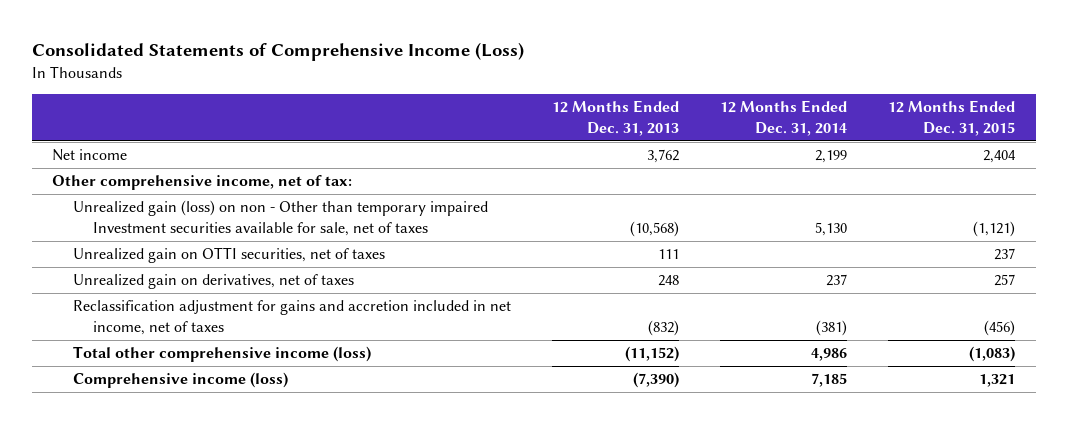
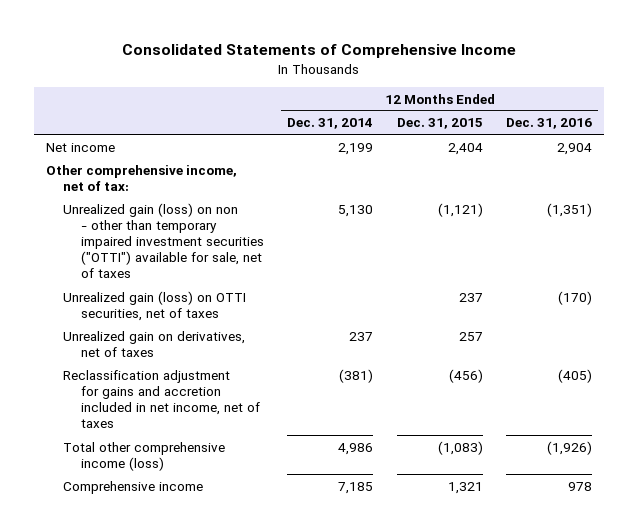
[31,42,524,62] Consolidated Statements of Comprehensive Income (Loss) -> [122,44,517,59] Consolidated Statements of Comprehensive Income
[551,100,679,136] 12 Months Ended Dec. 31, 2013 -> none
none -> [505,118,592,130] Dec. 31, 2016
[72,200,488,236] Unrealized gain (loss) on non - Other than temporary impaired Investment securities available for sale, net of taxes -> [63,202,264,278] Unrealized gain (loss) on non - other than temporary impaired investment securities ("OTTI") available for sale, net of taxes
[72,247,385,264] Unrealized gain on OTTI securities, net of taxes -> [63,290,247,321] Unrealized gain (loss) on OTTI securities, net of taxes
[72,372,288,389] Comprehensive income (loss) -> [63,480,204,494] Comprehensive income

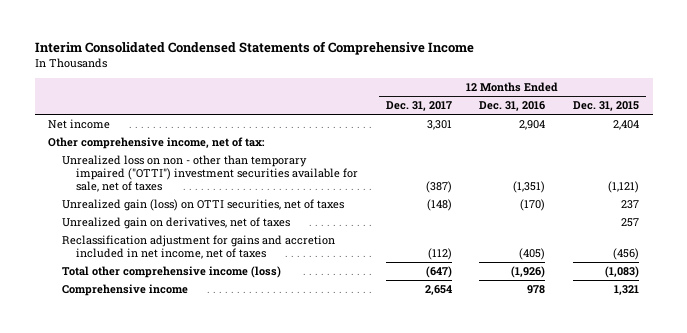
[122,44,517,59] Consolidated Statements of Comprehensive Income -> [34,40,474,55] Interim Consolidated Condensed Statements of Comprehensive Income
[287,118,374,130] Dec. 31, 2014 -> none
none -> [385,101,452,112] Dec. 31, 2017
[63,202,264,278] Unrealized gain (loss) on non - other than temporary impaired investment securities ("OTTI") available for sale, net of taxes -> [62,155,359,192] Unrealized loss on non - other than temporary impaired ("OTTI") investment securities available for sale, net of taxes

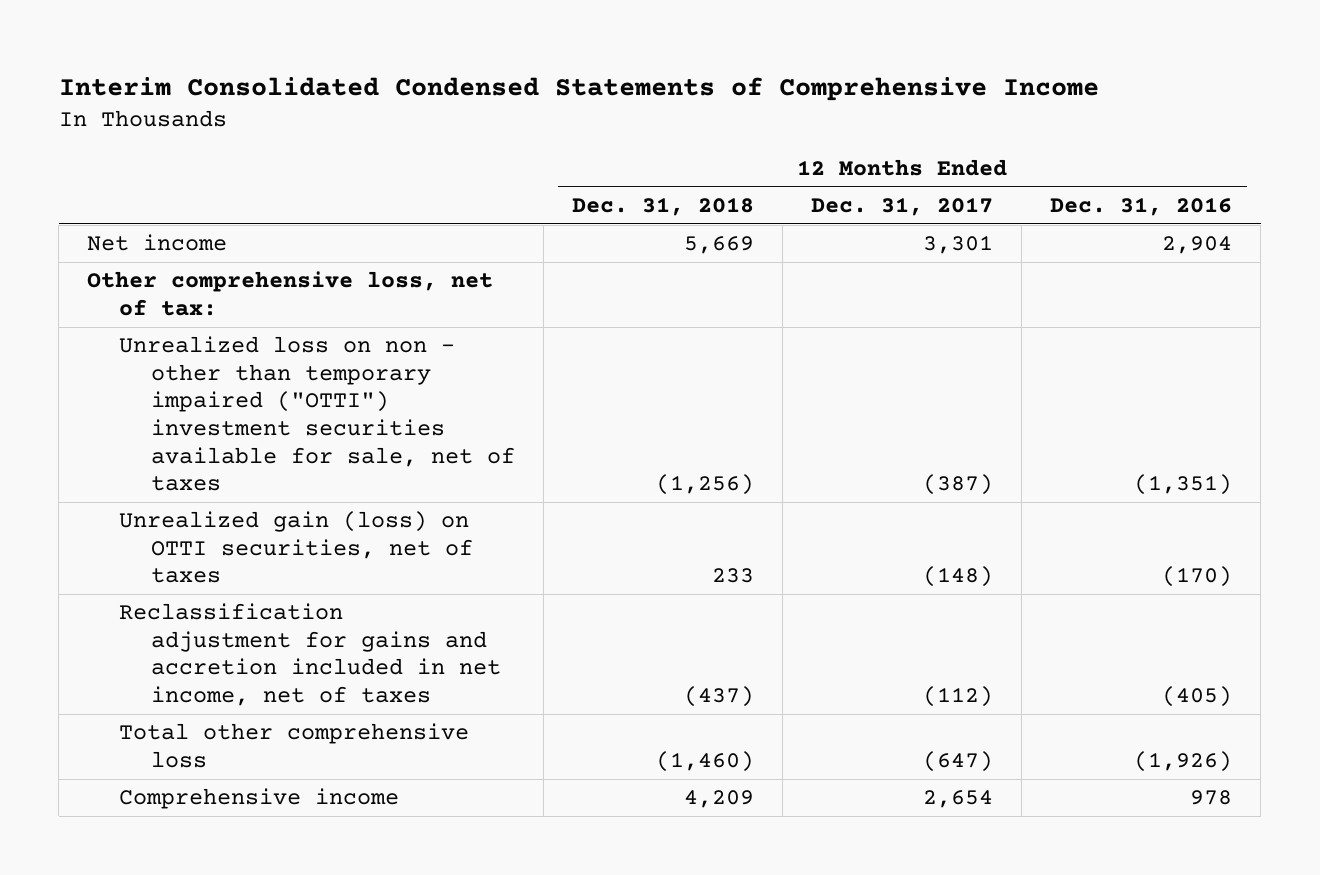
[572,101,639,112] Dec. 31, 2015 -> none
none -> [572,197,755,217] Dec. 31, 2018
[48,137,266,150] Other comprehensive income, net of tax: -> [87,271,494,316] Other comprehensive loss, net of tax:
[62,217,291,230] Unrealized gain on derivatives, net of taxes -> none
[62,266,282,279] Total other comprehensive income (loss) -> [119,723,470,768] Total other comprehensive loss

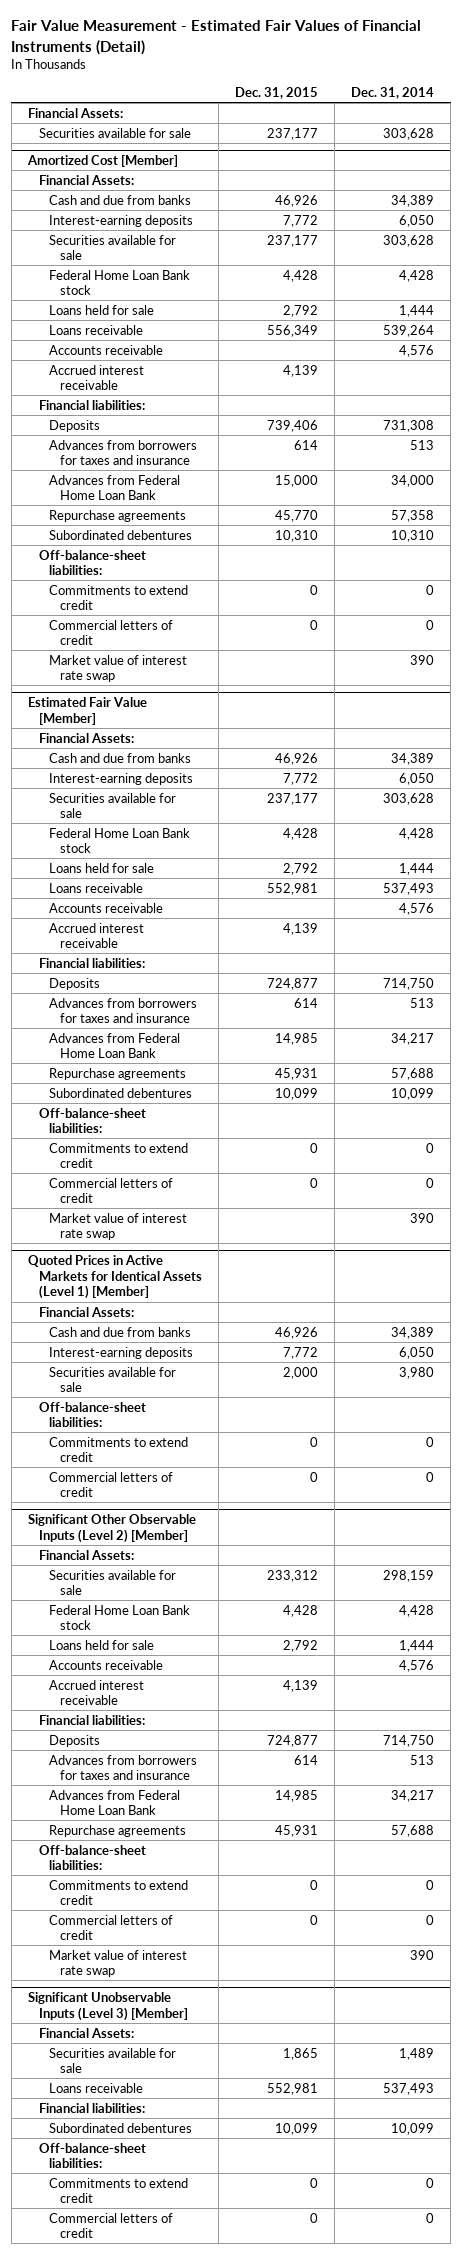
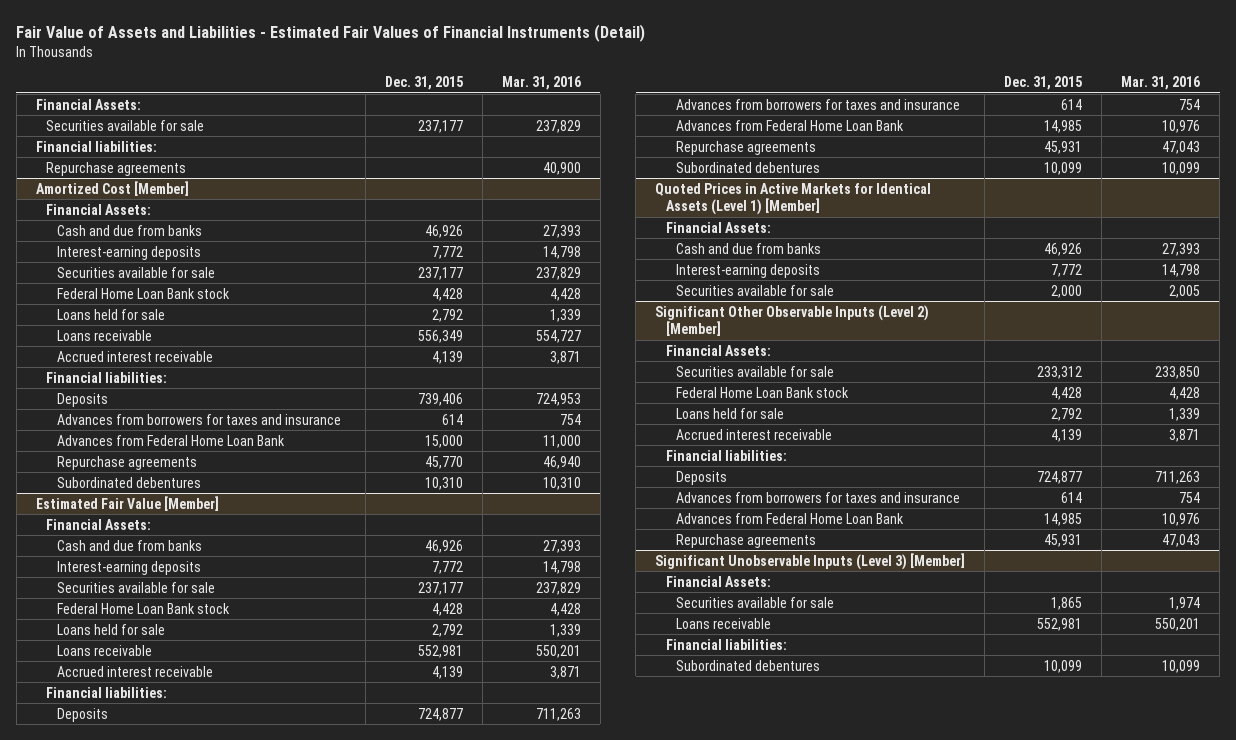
[11,20,422,55] Fair Value Measurement - Estimated Fair Values of Financial Instruments (Detail) -> [16,24,646,43] Fair Value of Assets and Liabilities - Estimated Fair Values of Financial Instruments (Detail)
[351,86,435,99] Dec. 31, 2014 -> none
none -> [501,75,581,90] Mar. 31, 2016
none -> [35,140,157,152] Financial liabilities:
none -> [46,161,187,176] Repurchase agreements
[49,344,164,355] Accounts receivable -> none
[38,549,146,576] Off-balance-sheet liabilities: -> none
[49,584,189,611] Commitments to extend credit -> none
[49,619,174,646] Commercial letters of credit -> none
[49,654,188,683] Market value of interest rate swap -> none
[49,902,164,913] Accounts receivable -> none
[38,1107,146,1134] Off-balance-sheet liabilities: -> none
[49,1142,189,1169] Commitments to extend credit -> none
[49,1177,174,1204] Commercial letters of credit -> none
[49,1212,188,1241] Market value of interest rate swap -> none
[38,1401,146,1428] Off-balance-sheet liabilities: -> none
[49,1436,189,1463] Commitments to extend credit -> none
[49,1471,174,1498] Commercial letters of credit -> none
[49,1659,164,1670] Accounts receivable -> none
[38,1844,146,1871] Off-balance-sheet liabilities: -> none
[49,1879,189,1906] Commitments to extend credit -> none
[49,1914,174,1941] Commercial letters of credit -> none
[49,1949,188,1978] Market value of interest rate swap -> none
[38,2142,146,2169] Off-balance-sheet liabilities: -> none
[49,2177,189,2204] Commitments to extend credit -> none
[49,2212,174,2239] Commercial letters of credit -> none

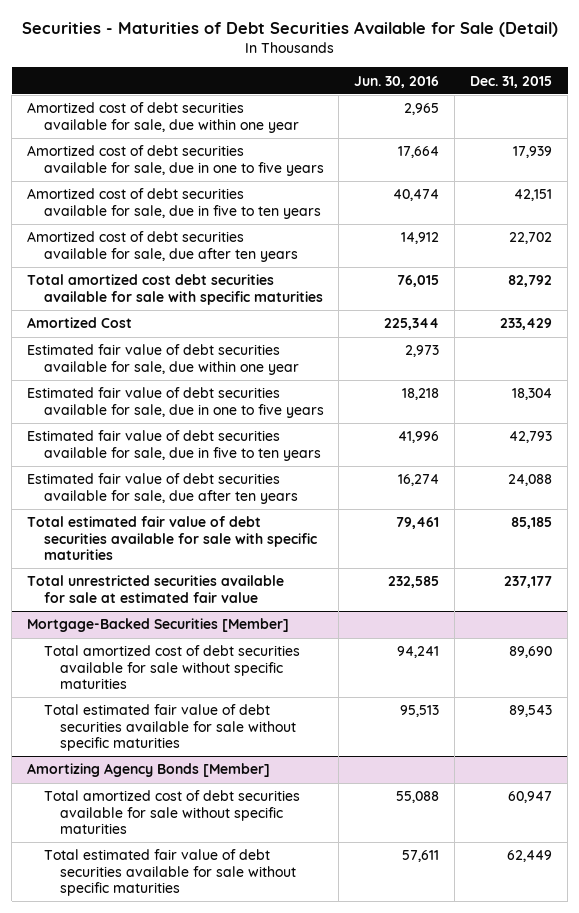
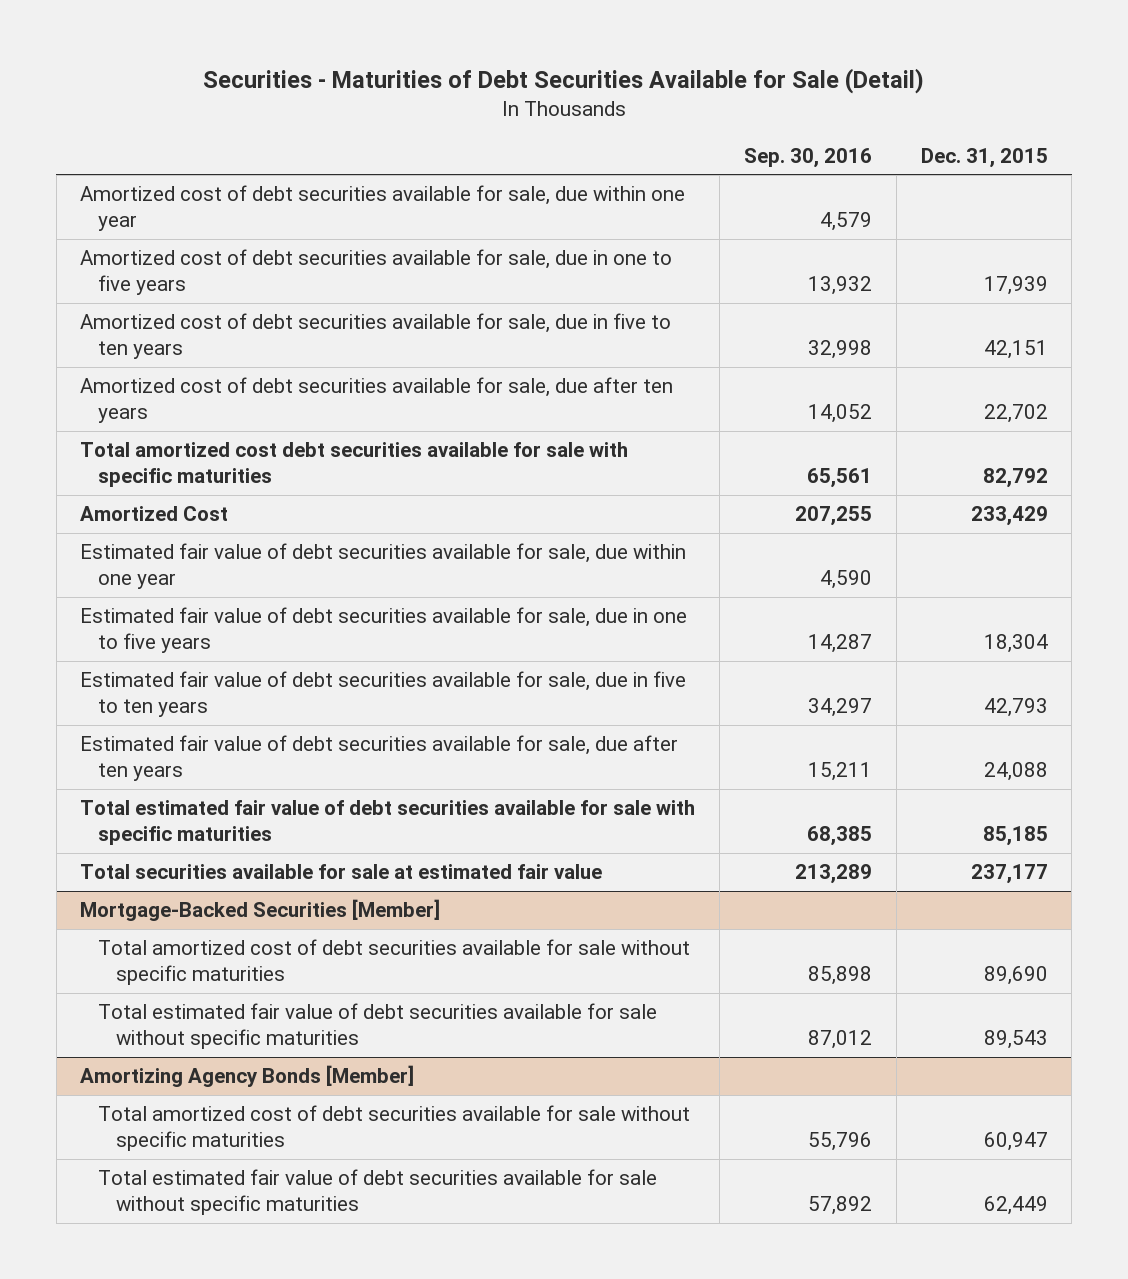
[354,75,440,88] Jun. 30, 2016 -> none
none -> [744,147,873,168] Sep. 30, 2016
[27,575,285,603] Total unrestricted securities available for sale at estimated fair value -> [80,864,603,880] Total securities available for sale at estimated fair value

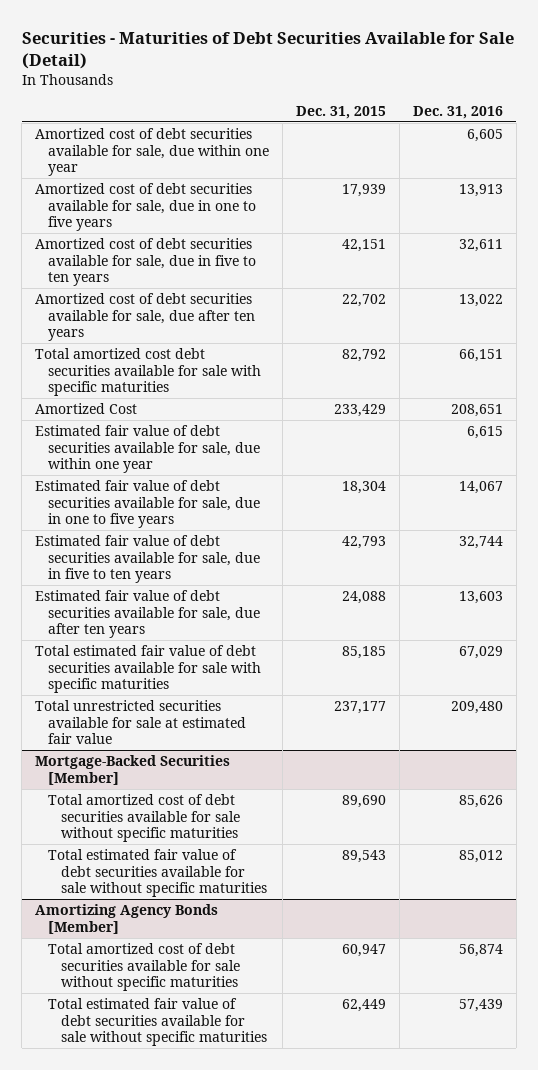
[744,147,873,168] Sep. 30, 2016 -> none
none -> [412,105,503,119] Dec. 31, 2016
[80,864,603,880] Total securities available for sale at estimated fair value -> [35,700,247,745] Total unrestricted securities available for sale at estimated fair value

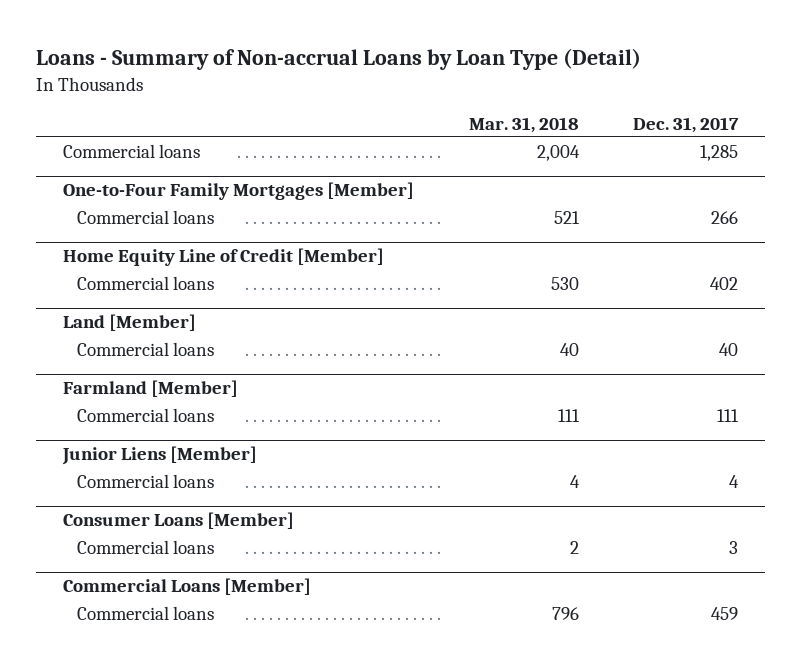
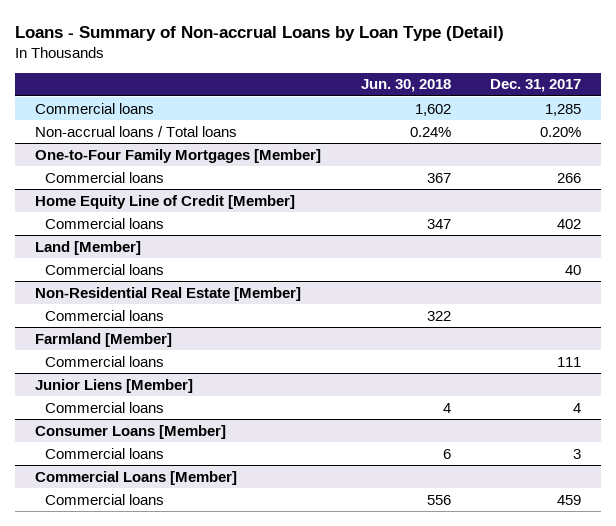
[468,116,579,133] Mar. 31, 2018 -> none
none -> [360,79,451,93] Jun. 30, 2018
none -> [34,125,237,137] Non-accrual loans / Total loans
none -> [34,286,301,301] Non-Residential Real Estate [Member]
none -> [45,309,165,321] Commercial loans

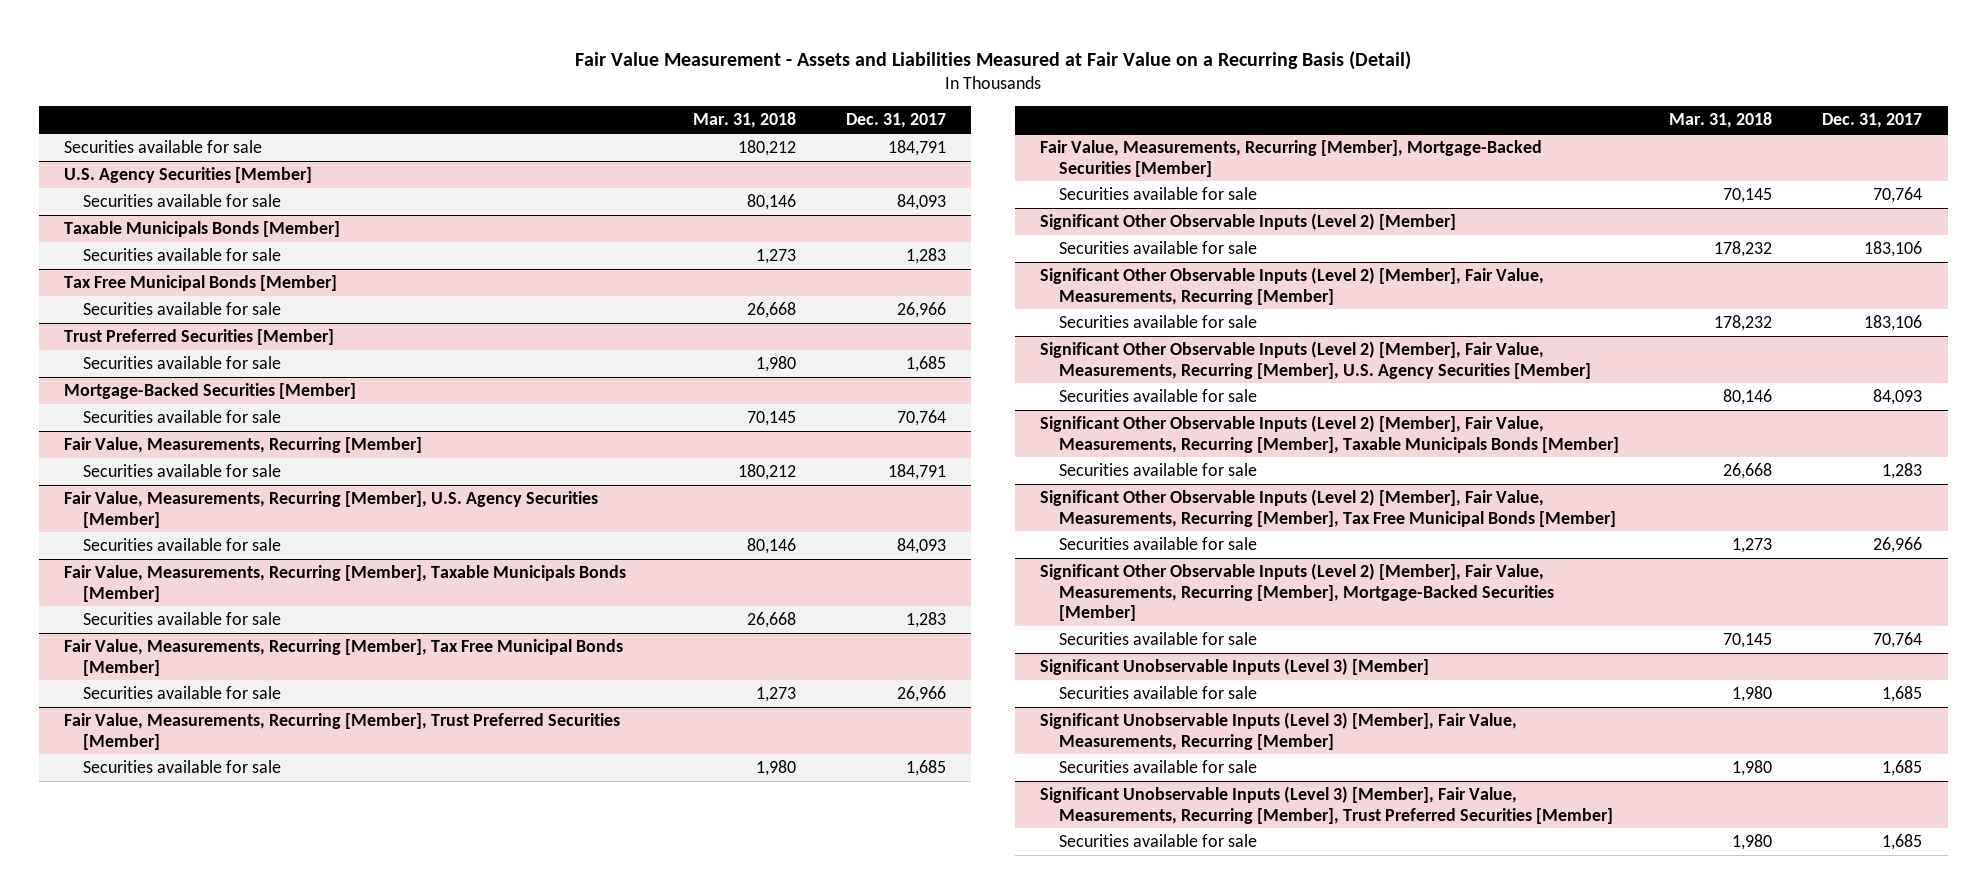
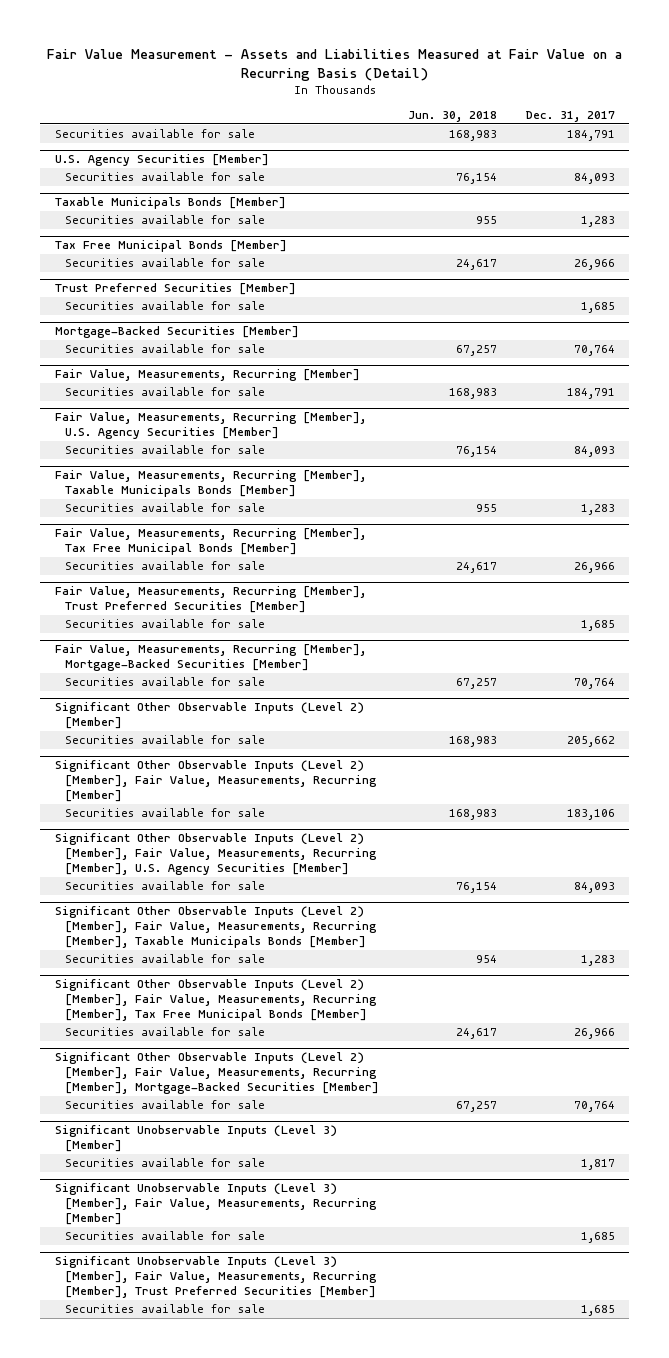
[692,112,796,129] Mar. 31, 2018 -> none
none -> [407,110,497,122] Jun. 30, 2018
[1864,241,1923,258] 183,106 -> [566,736,615,748] 205,662
[1882,686,1923,703] 1,685 -> [580,1159,615,1171] 1,817

